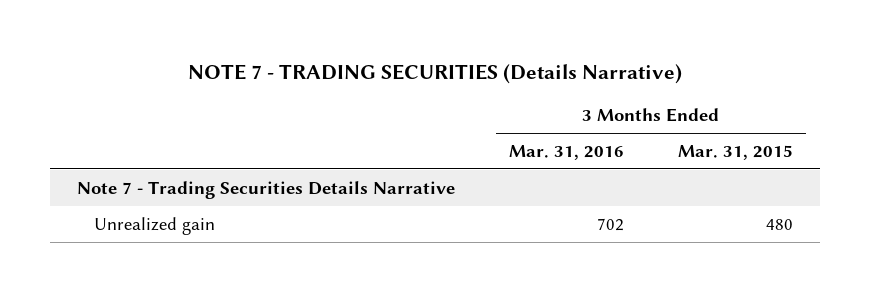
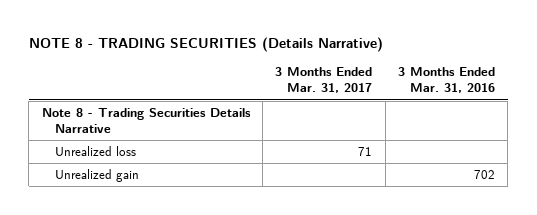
[188,63,683,84] NOTE 7 - TRADING SECURITIES (Details Narrative) -> [28,37,383,53] NOTE 8 - TRADING SECURITIES (Details Narrative)
[677,144,793,160] Mar. 31, 2015 -> none
none -> [275,67,373,94] 3 Months Ended Mar. 31, 2017
[77,180,456,199] Note 7 - Trading Securities Details Narrative -> [41,107,251,133] Note 8 - Trading Securities Details Narrative
none -> [55,145,137,156] Unrealized loss

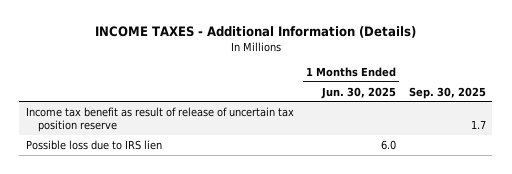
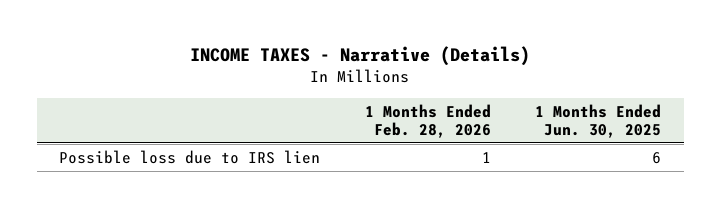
[94,26,416,39] INCOME TAXES - Additional Information (Details) -> [190,46,531,67] INCOME TAXES - Narrative (Details)
[408,86,486,99] Sep. 30, 2025 -> none
none -> [364,103,491,138] 1 Months Ended Feb. 28, 2026
[25,106,294,132] Income tax benefit as result of release of uncertain tax position reserve -> none
[381,139,397,150] 6.0 -> [652,151,662,164] 6

